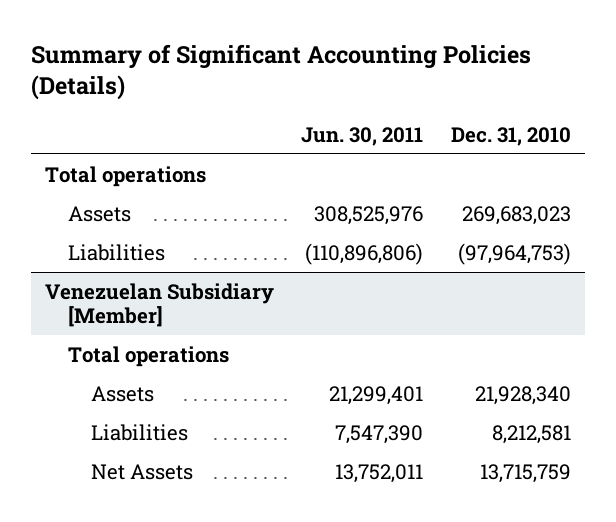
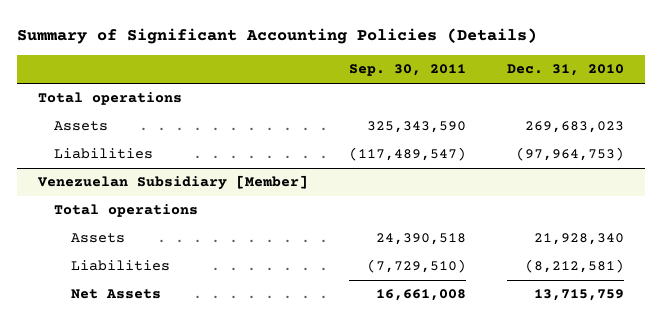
[301,126,424,146] Jun. 30, 2011 -> none
none -> [348,64,466,77] Sep. 30, 2011
[491,424,571,444] 8,212,581 -> [525,259,625,274] (8,212,581)

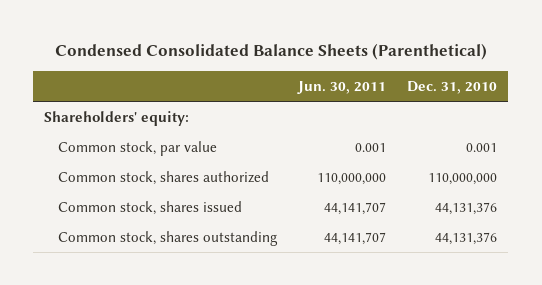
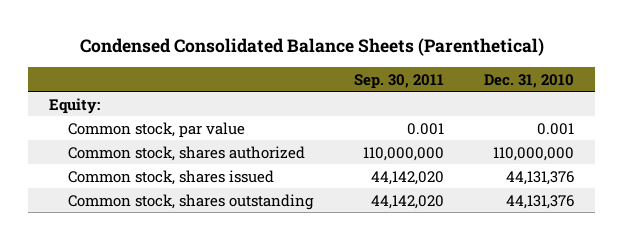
[297,81,387,95] Jun. 30, 2011 -> none
none -> [353,73,444,89] Sep. 30, 2011
[44,110,190,126] Shareholders' equity: -> [48,97,100,114] Equity:

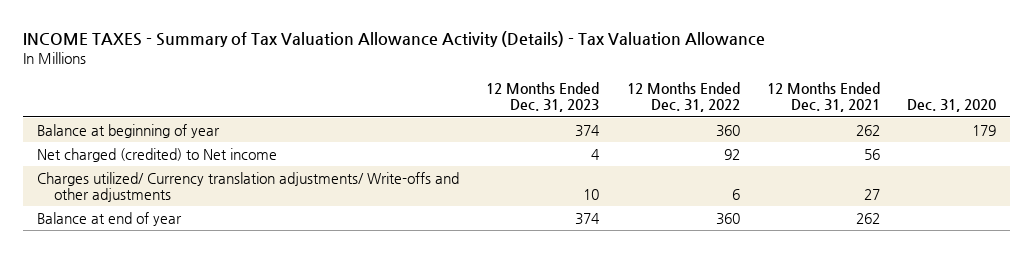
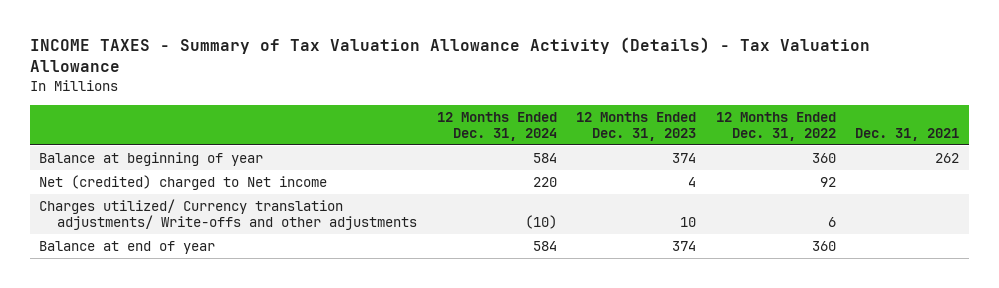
[766,82,880,113] 12 Months Ended Dec. 31, 2021 -> none
[907,99,997,113] Dec. 31, 2020 -> none
none -> [436,111,557,141] 12 Months Ended Dec. 31, 2024
none -> [855,127,960,141] Dec. 31, 2021
[36,147,277,162] Net charged (credited) to Net income -> [39,174,328,190] Net (credited) charged to Net income

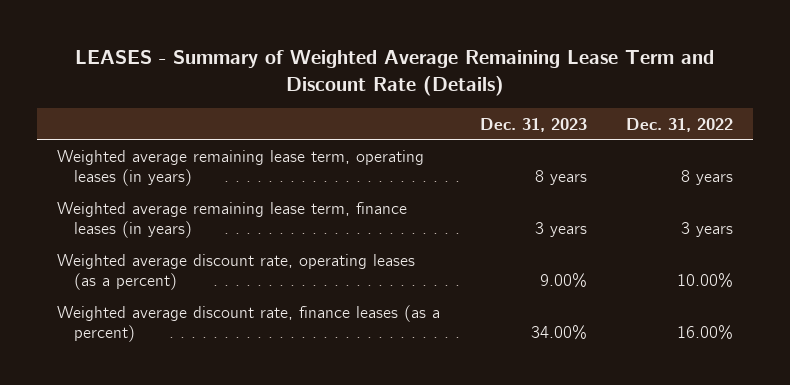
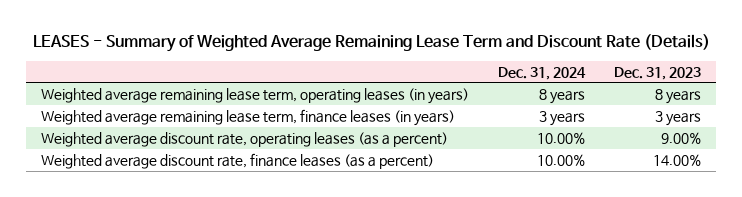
[626,117,734,132] Dec. 31, 2022 -> none
none -> [497,66,586,80] Dec. 31, 2024
[530,325,587,341] 34.00% -> [652,153,701,166] 14.00%

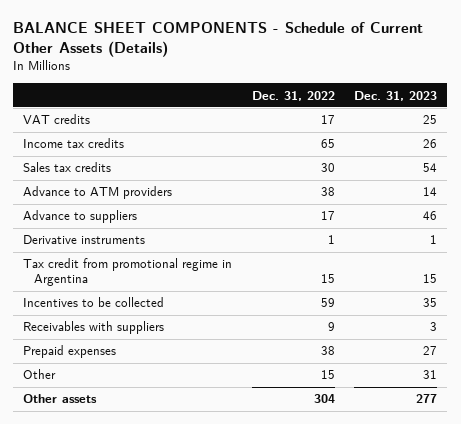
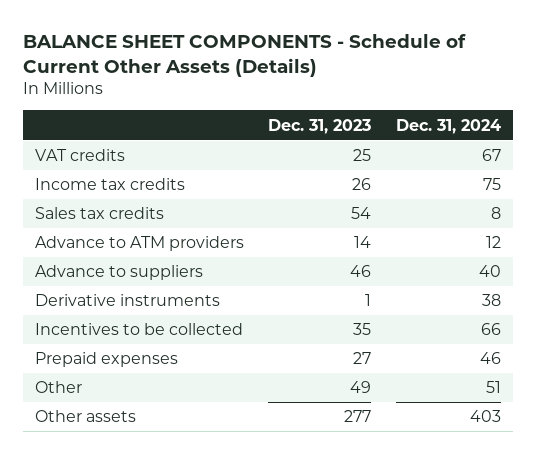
[251,90,335,101] Dec. 31, 2022 -> none
none -> [395,118,501,134] Dec. 31, 2024
[23,258,233,287] Tax credit from promotional regime in Argentina -> none
[23,321,165,335] Receivables with suppliers -> none
[423,370,438,380] 31 -> [350,381,372,394] 49

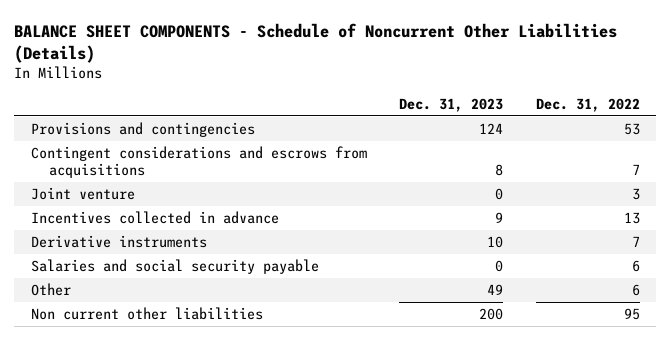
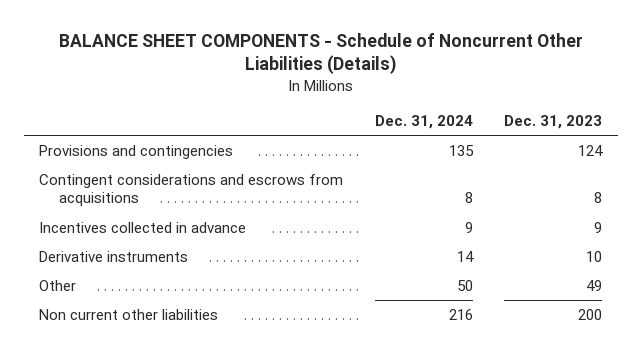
[535,98,640,113] Dec. 31, 2022 -> none
none -> [374,114,473,129] Dec. 31, 2024
[30,186,135,200] Joint venture -> none
[30,258,319,274] Salaries and social security payable -> none

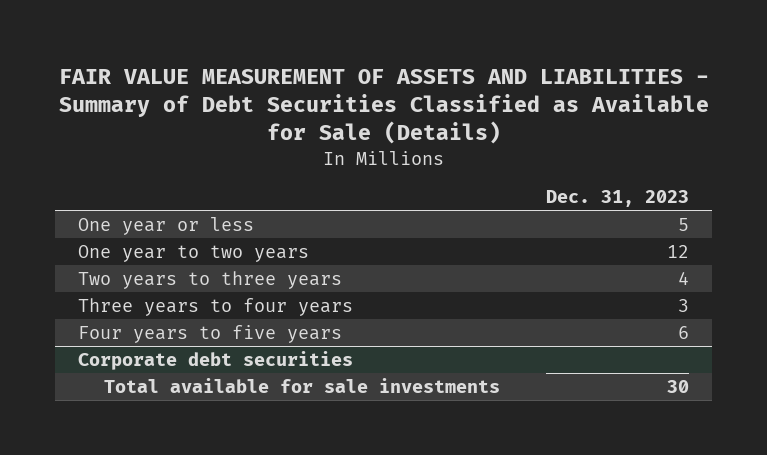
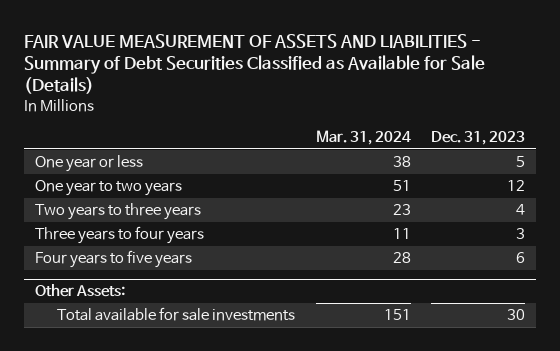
none -> [315,130,411,146] Mar. 31, 2024
[78,351,354,371] Corporate debt securities -> [34,284,125,298] Other Assets:

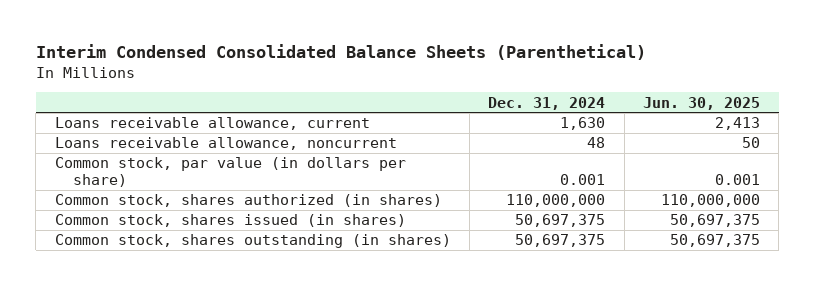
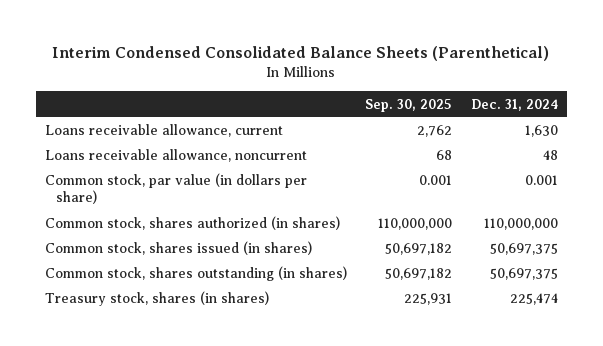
[642,96,760,110] Jun. 30, 2025 -> none
none -> [365,98,453,112] Sep. 30, 2025
none -> [45,290,270,306] Treasury stock, shares (in shares)

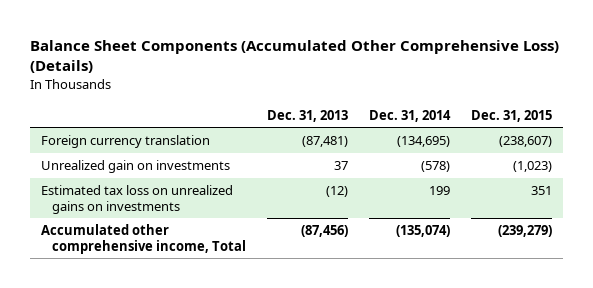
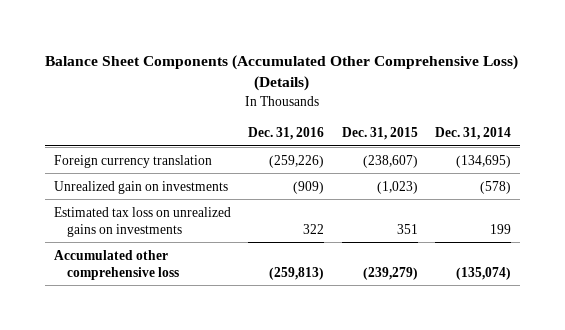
[267,109,349,122] Dec. 31, 2013 -> none
none -> [248,126,325,140] Dec. 31, 2016
[40,224,247,254] Accumulated other comprehensive income, Total -> [53,249,179,280] Accumulated other comprehensive loss

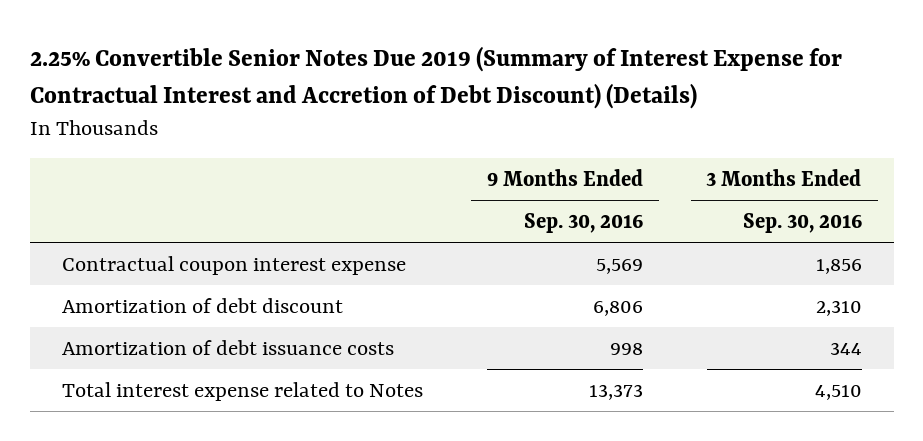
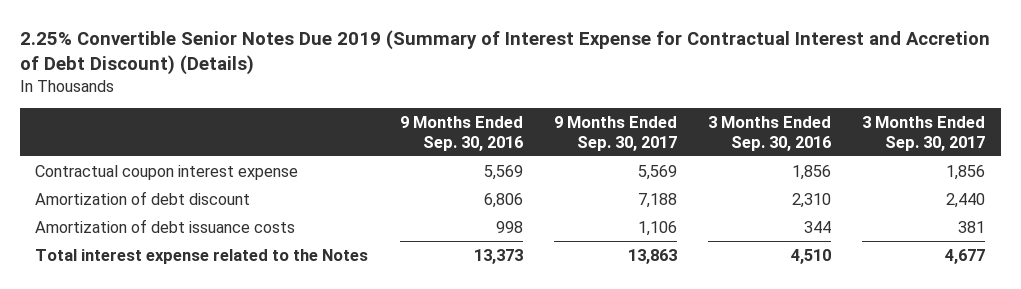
none -> [553,116,677,151] 9 Months Ended Sep. 30, 2017
none -> [862,116,986,151] 3 Months Ended Sep. 30, 2017
[61,381,423,401] Total interest expense related to Notes -> [35,248,369,264] Total interest expense related to the Notes

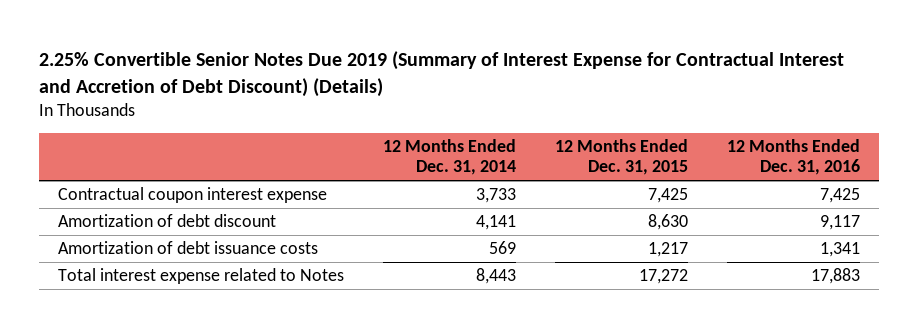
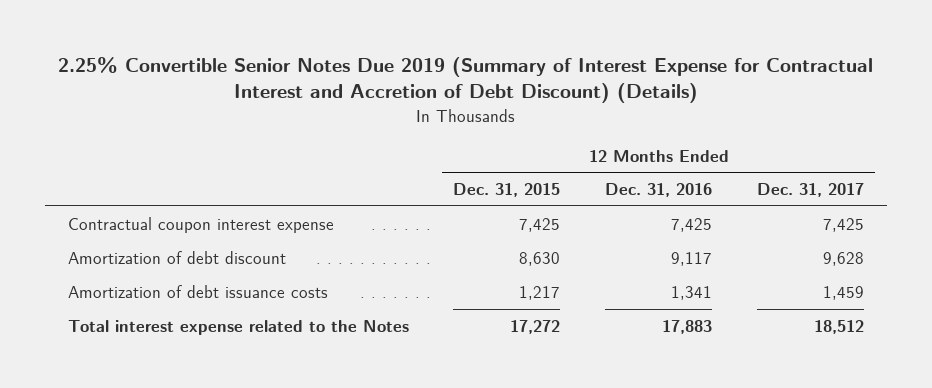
[383,139,517,176] 12 Months Ended Dec. 31, 2014 -> none
none -> [757,183,865,198] Dec. 31, 2017
[58,267,345,284] Total interest expense related to Notes -> [67,319,409,335] Total interest expense related to the Notes

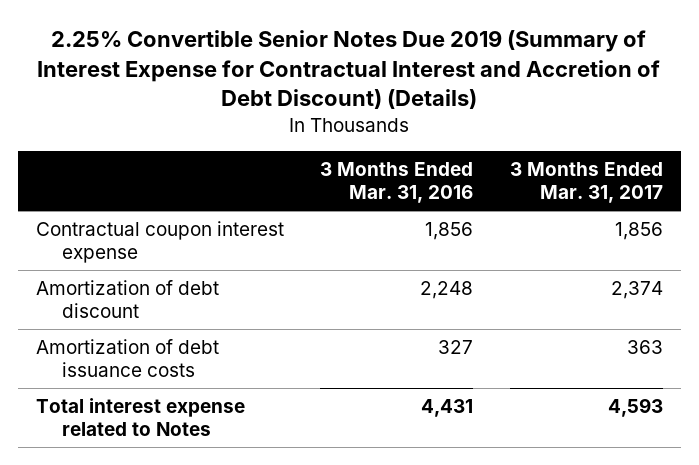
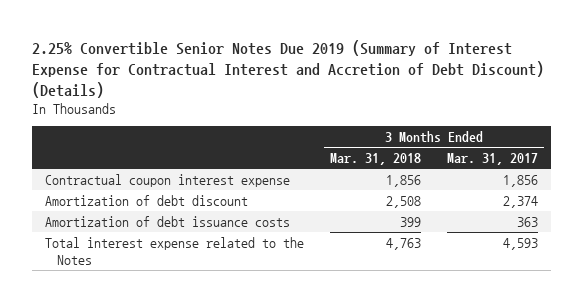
[320,162,474,203] 3 Months Ended Mar. 31, 2016 -> none
none -> [329,152,421,165] Mar. 31, 2018
[35,398,245,436] Total interest expense related to Notes -> [45,236,305,265] Total interest expense related to the Notes

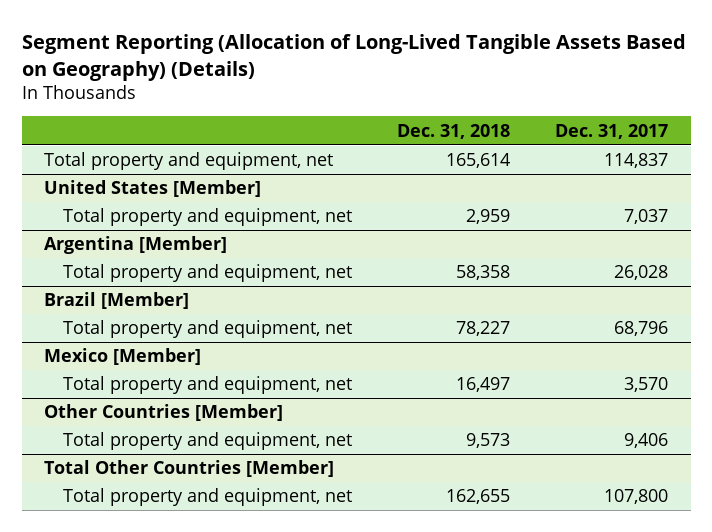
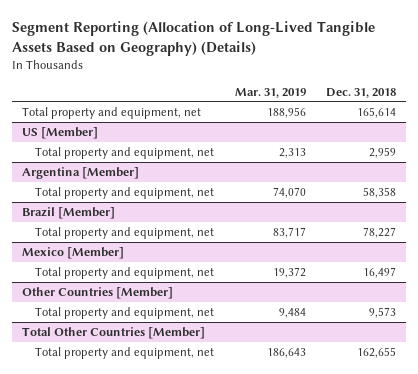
[555,123,669,139] Dec. 31, 2017 -> none
none -> [234,87,306,98] Mar. 31, 2019
[44,180,262,198] United States [Member] -> [22,127,99,140] US [Member]

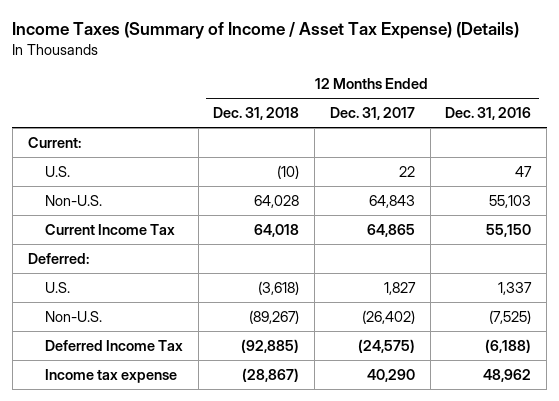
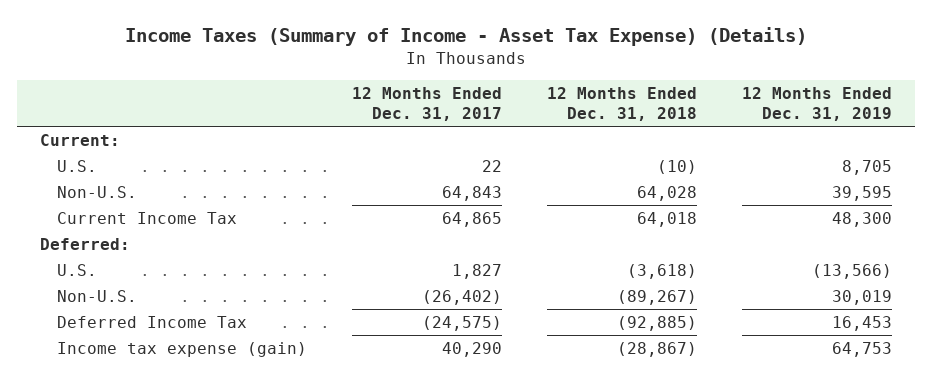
[12,22,520,40] Income Taxes (Summary of Income / Asset Tax Expense) (Details) -> [124,26,807,46] Income Taxes (Summary of Income - Asset Tax Expense) (Details)
[445,106,532,120] Dec. 31, 2016 -> none
none -> [742,86,893,121] 12 Months Ended Dec. 31, 2019
[44,368,177,383] Income tax expense -> [57,342,308,358] Income tax expense (gain)

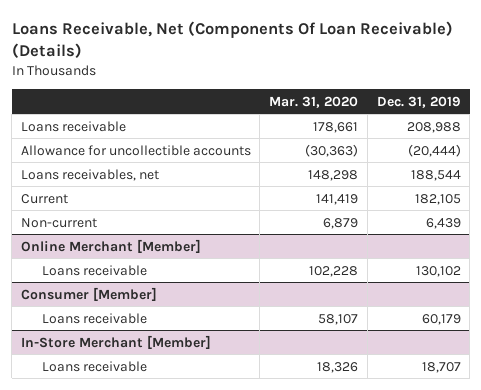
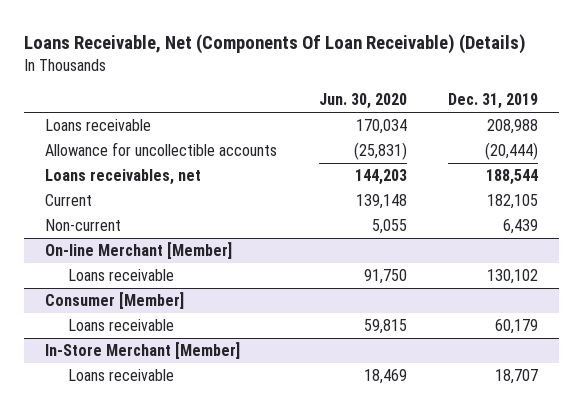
[269,95,359,108] Mar. 31, 2020 -> none
none -> [318,93,407,110] Jun. 30, 2020
[20,238,201,253] Online Merchant [Member] -> [44,242,232,260] On-line Merchant [Member]

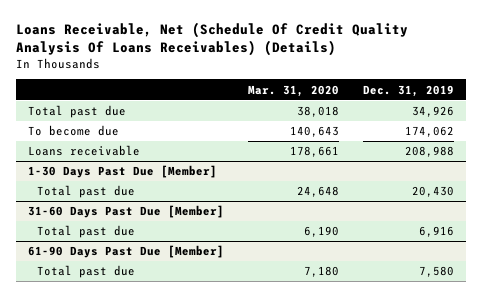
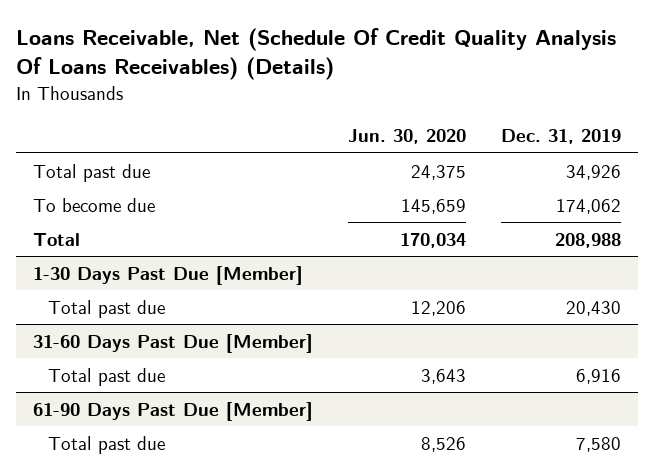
[248,84,340,97] Mar. 31, 2020 -> none
none -> [347,129,466,145] Jun. 30, 2020
[28,145,141,157] Loans receivable -> [33,232,81,246] Total

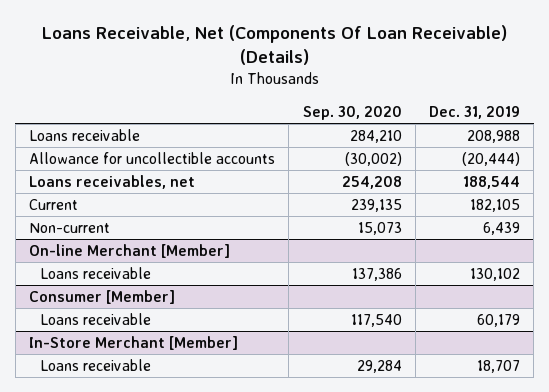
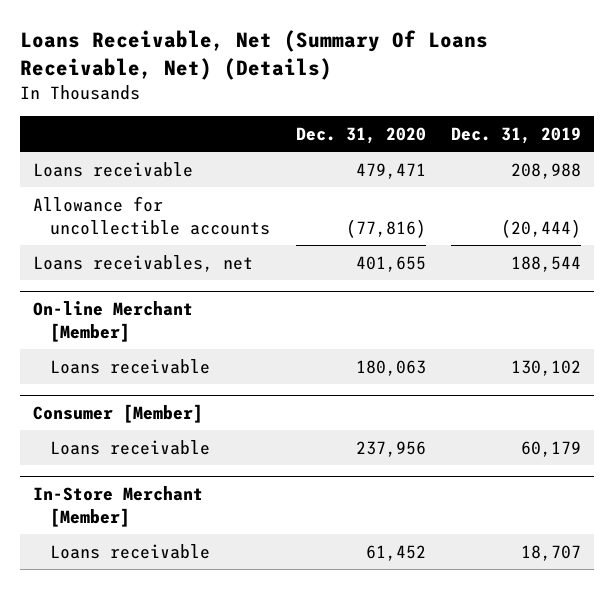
[41,25,507,66] Loans Receivable, Net (Components Of Loan Receivable) (Details) -> [19,30,488,80] Loans Receivable, Net (Summary Of Loans Receivable, Net) (Details)
[302,105,402,120] Sep. 30, 2020 -> none
none -> [295,127,426,145] Dec. 31, 2020
[29,198,79,210] Current -> none
[29,222,111,233] Non-current -> none

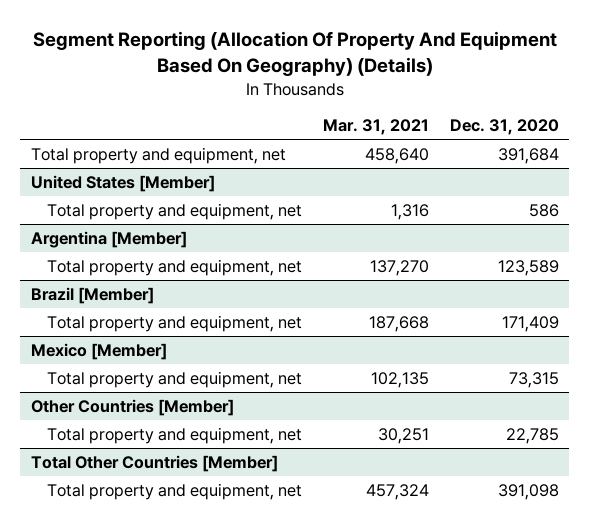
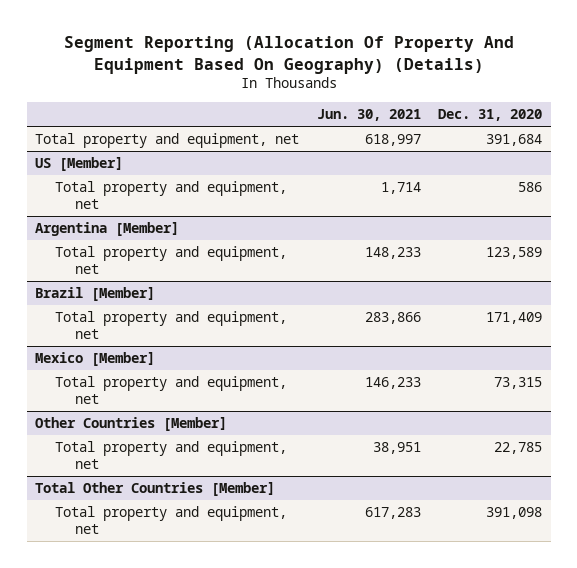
[322,119,429,136] Mar. 31, 2021 -> none
none -> [316,109,421,122] Jun. 30, 2021
[30,174,215,192] United States [Member] -> [35,156,124,171] US [Member]

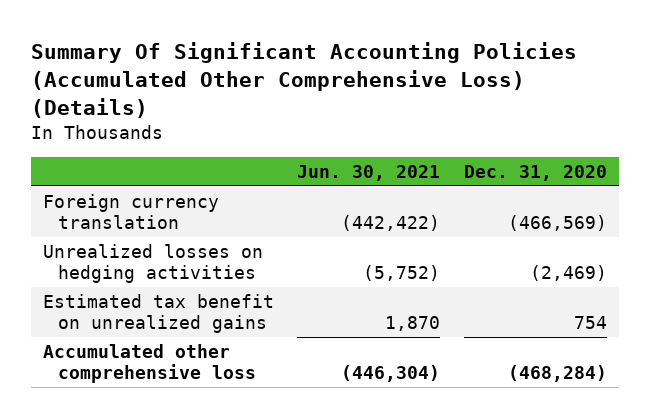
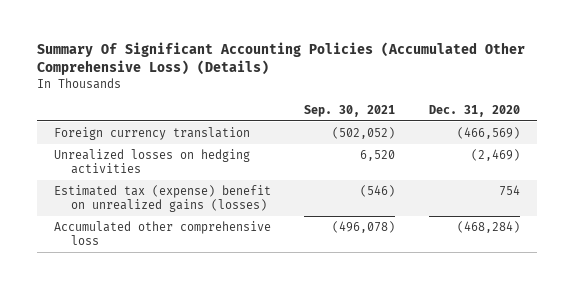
[297,165,441,182] Jun. 30, 2021 -> none
none -> [304,104,396,117] Sep. 30, 2021
[43,293,275,334] Estimated tax benefit on unrealized gains -> [53,184,271,212] Estimated tax (expense) benefit on unrealized gains (losses)

